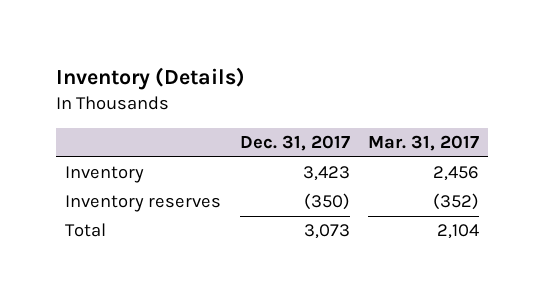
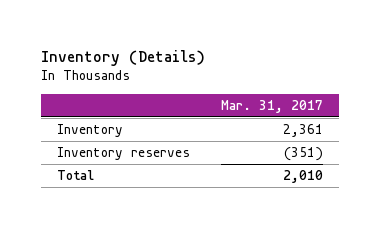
[239,135,350,152] Dec. 31, 2017 -> none
[433,166,480,182] 2,456 -> [283,124,324,138] 2,361
[433,193,480,211] (352) -> [284,147,324,162] (351)
[437,224,480,240] 2,104 -> [283,170,324,184] 2,010

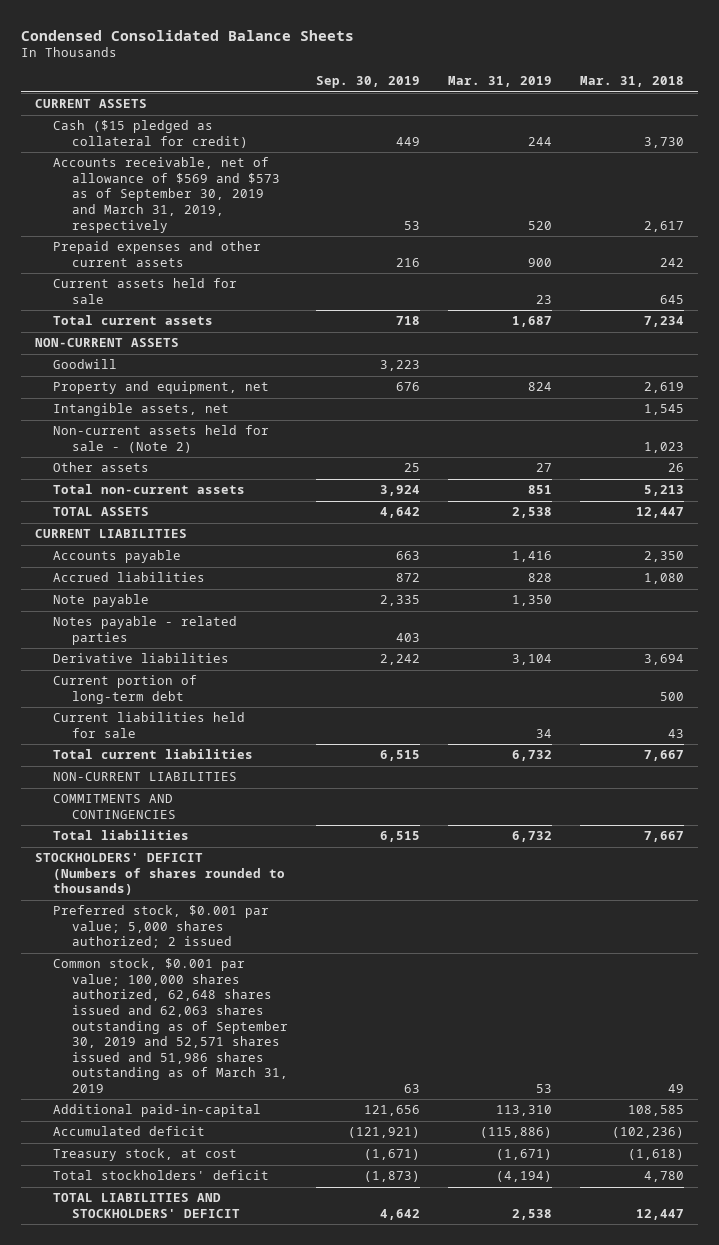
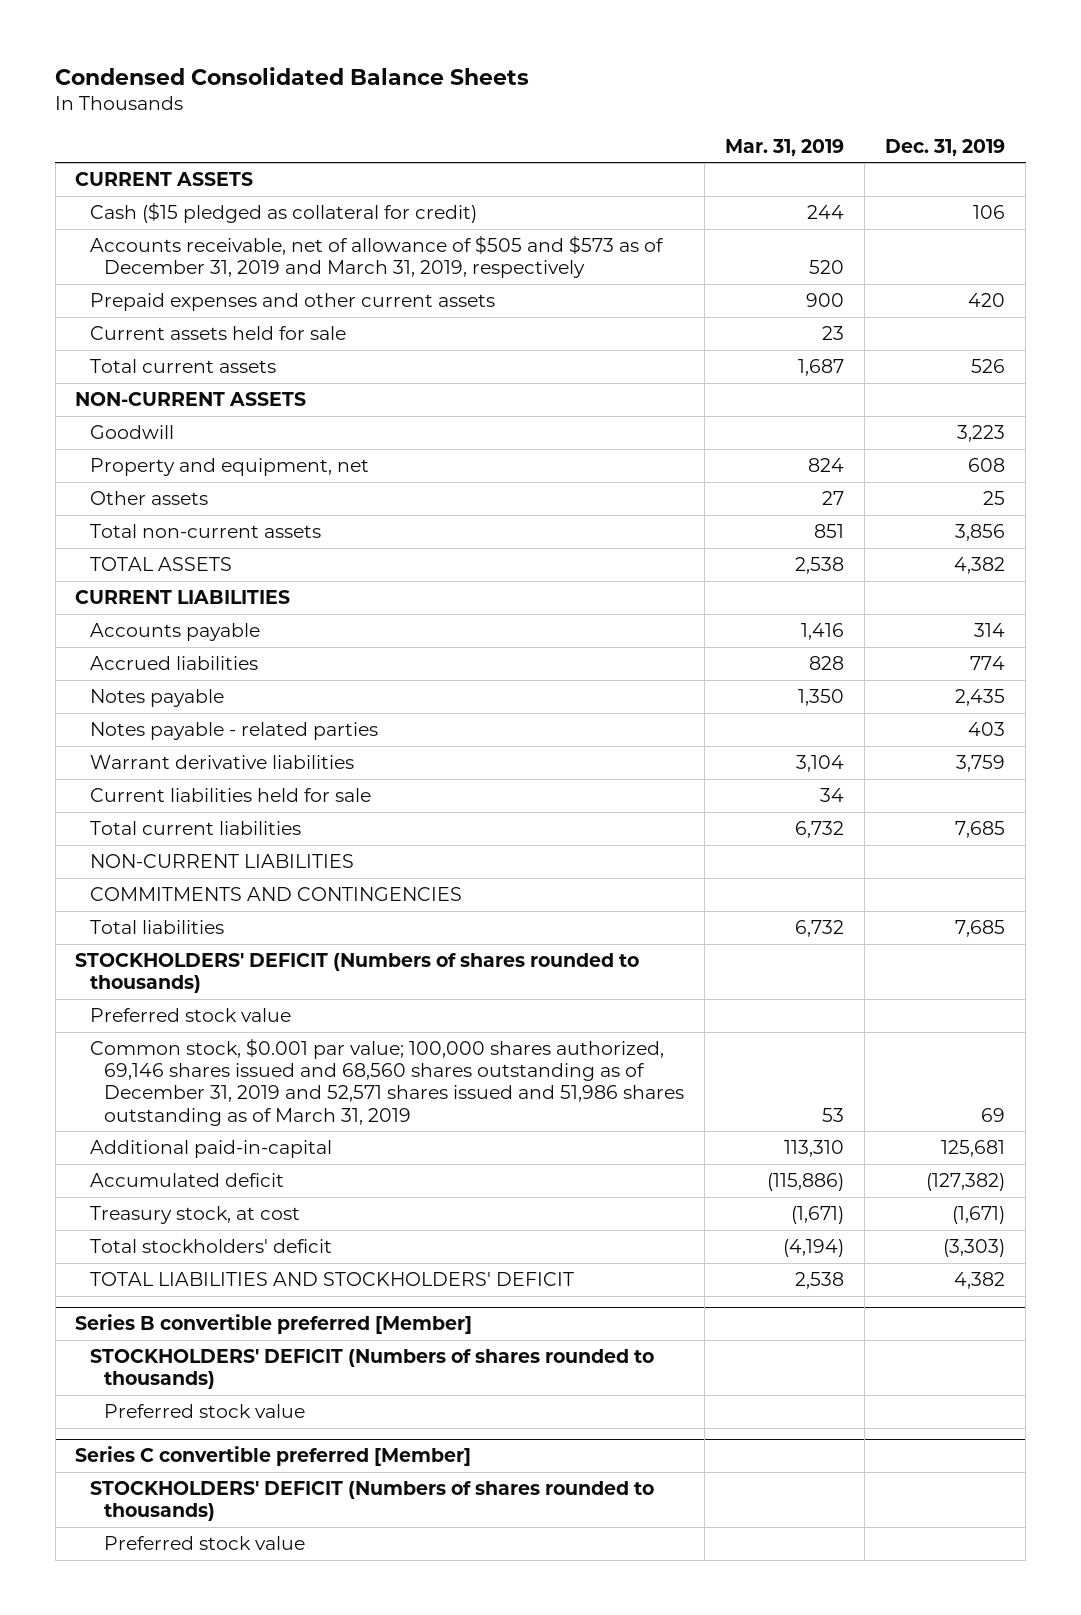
[315,76,420,89] Sep. 30, 2019 -> none
[579,76,684,88] Mar. 31, 2018 -> none
none -> [885,138,1006,156] Dec. 31, 2019
[53,157,280,233] Accounts receivable, net of allowance of $569 and $573 as of September 30, 2019 and March 31, 2019, respectively -> [89,235,664,279] Accounts receivable, net of allowance of $505 and $573 as of December 31, 2019 and March 31, 2019, respectively
[53,403,230,417] Intangible assets, net -> none
[53,425,270,453] Non-current assets held for sale - (Note 2) -> none
[53,594,150,608] Note payable -> [89,689,224,708] Notes payable
[53,675,198,704] Current portion of long-term debt -> none
[53,653,230,664] Derivative liabilities -> [89,755,354,770] Warrant derivative liabilities
[53,905,270,949] Preferred stock, $0.001 par value; 5,000 shares authorized; 2 issued -> [89,1008,291,1023] Preferred stock value
[53,958,288,1093] Common stock, $0.001 par value; 100,000 shares authorized, 62,648 shares issued and 62,063 shares outstanding as of September 30, 2019 and 52,571 shares issued and 51,986 shares outstanding as of March 31, 2019 -> [89,1038,685,1126] Common stock, $0.001 par value; 100,000 shares authorized, 69,146 shares issued and 68,560 shares outstanding as of December 31, 2019 and 52,571 shares issued and 51,986 shares outstanding as of March 31, 2019
none -> [75,1314,473,1335] Series B convertible preferred [Member]
none -> [89,1349,654,1390] STOCKHOLDERS' DEFICIT (Numbers of shares rounded to thousands)
none -> [104,1404,306,1419] Preferred stock value
none -> [75,1446,472,1467] Series C convertible preferred [Member]
none -> [89,1481,654,1522] STOCKHOLDERS' DEFICIT (Numbers of shares rounded to thousands)
none -> [104,1536,306,1551] Preferred stock value

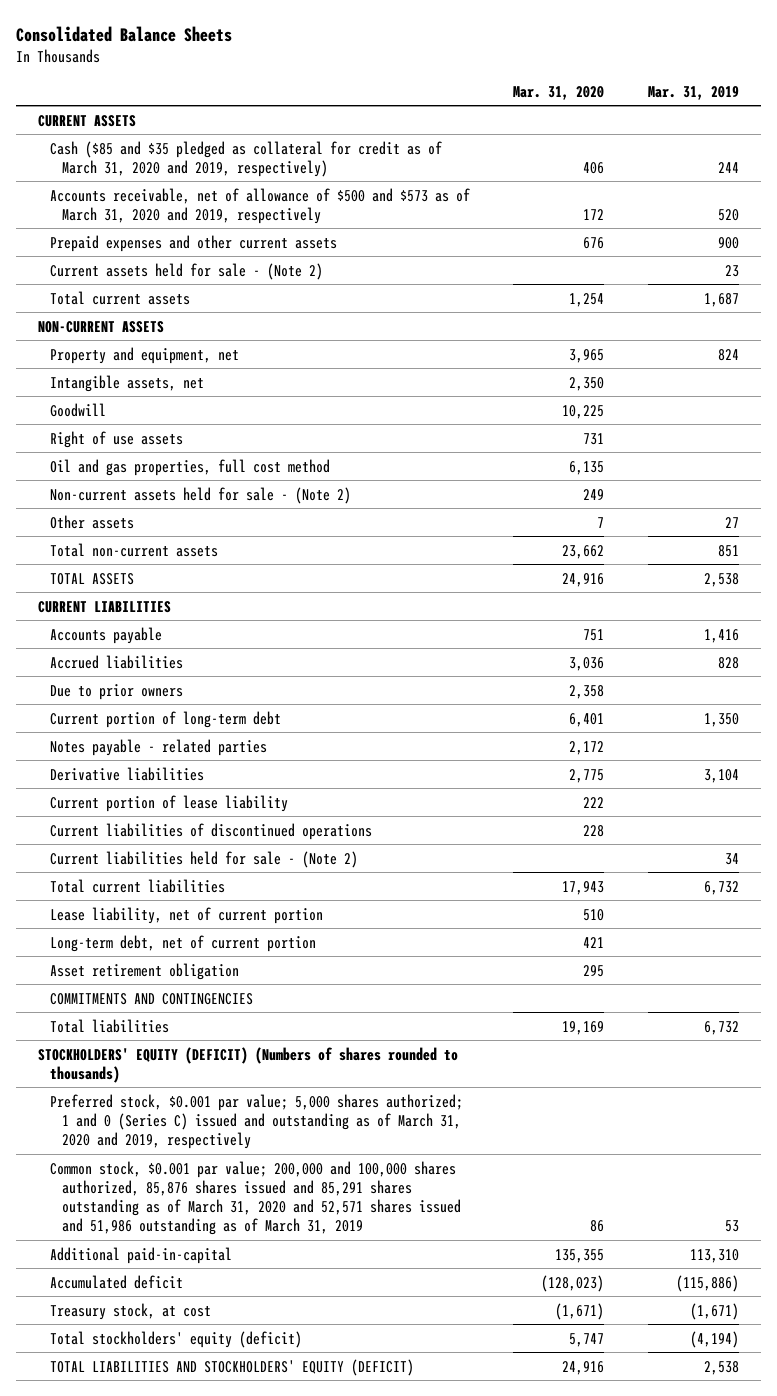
[55,66,530,85] Condensed Consolidated Balance Sheets -> [16,25,233,42] Consolidated Balance Sheets
[885,138,1006,156] Dec. 31, 2019 -> none
none -> [513,85,605,100] Mar. 31, 2020
[89,202,477,224] Cash ($15 pledged as collateral for credit) -> [49,140,442,177] Cash ($85 and $35 pledged as collateral for credit as of March 31, 2020 and 2019, respectively)
[89,235,664,279] Accounts receivable, net of allowance of $505 and $573 as of December 31, 2019 and March 31, 2019, respectively -> [49,187,470,224] Accounts receivable, net of allowance of $500 and $573 as of March 31, 2020 and 2019, respectively
[89,326,346,341] Current assets held for sale -> [49,262,323,280] Current assets held for sale - (Note 2)
none -> [49,374,204,392] Intangible assets, net
[89,425,174,440] Goodwill -> [49,402,106,417] Goodwill
none -> [49,430,183,448] Right of use assets
none -> [49,458,330,476] Oil and gas properties, full cost method
none -> [49,486,351,504] Non-current assets held for sale - (Note 2)
none -> [49,683,183,700] Due to prior owners
[89,689,224,708] Notes payable -> [49,710,281,728] Current portion of long-term debt
[89,755,354,770] Warrant derivative liabilities -> [49,766,204,781] Derivative liabilities
none -> [49,794,288,812] Current portion of lease liability
none -> [49,822,372,840] Current liabilities of discontinued operations
[89,788,371,803] Current liabilities held for sale -> [49,850,358,868] Current liabilities held for sale - (Note 2)
[89,854,354,869] NON-CURRENT LIABILITIES -> none
none -> [49,906,323,924] Lease liability, net of current portion
none -> [49,934,316,952] Long-term debt, net of current portion
none -> [49,962,239,980] Asset retirement obligation
[75,953,640,994] STOCKHOLDERS' DEFICIT (Numbers of shares rounded to thousands) -> [37,1046,458,1083] STOCKHOLDERS' EQUITY (DEFICIT) (Numbers of shares rounded to thousands)
[89,1008,291,1023] Preferred stock value -> [49,1093,463,1149] Preferred stock, $0.001 par value; 5,000 shares authorized; 1 and 0 (Series C) issued and outstanding as of March 31, 2020 and 2019, respectively
[89,1038,685,1126] Common stock, $0.001 par value; 100,000 shares authorized, 69,146 shares issued and 68,560 shares outstanding as of December 31, 2019 and 52,571 shares issued and 51,986 shares outstanding as of March 31, 2019 -> [49,1160,461,1236] Common stock, $0.001 par value; 200,000 and 100,000 shares authorized, 85,876 shares issued and 85,291 shares outstanding as of March 31, 2020 and 52,571 shares issued and 51,986 outstanding as of March 31, 2019
[75,1314,473,1335] Series B convertible preferred [Member] -> none
[89,1349,654,1390] STOCKHOLDERS' DEFICIT (Numbers of shares rounded to thousands) -> none
[104,1404,306,1419] Preferred stock value -> none
[75,1446,472,1467] Series C convertible preferred [Member] -> none
[89,1481,654,1522] STOCKHOLDERS' DEFICIT (Numbers of shares rounded to thousands) -> none
[104,1536,306,1551] Preferred stock value -> none
[89,1239,332,1254] Total stockholders' deficit -> [49,1330,302,1348] Total stockholders' equity (deficit)
[89,1272,574,1287] TOTAL LIABILITIES AND STOCKHOLDERS' DEFICIT -> [49,1358,414,1376] TOTAL LIABILITIES AND STOCKHOLDERS' EQUITY (DEFICIT)

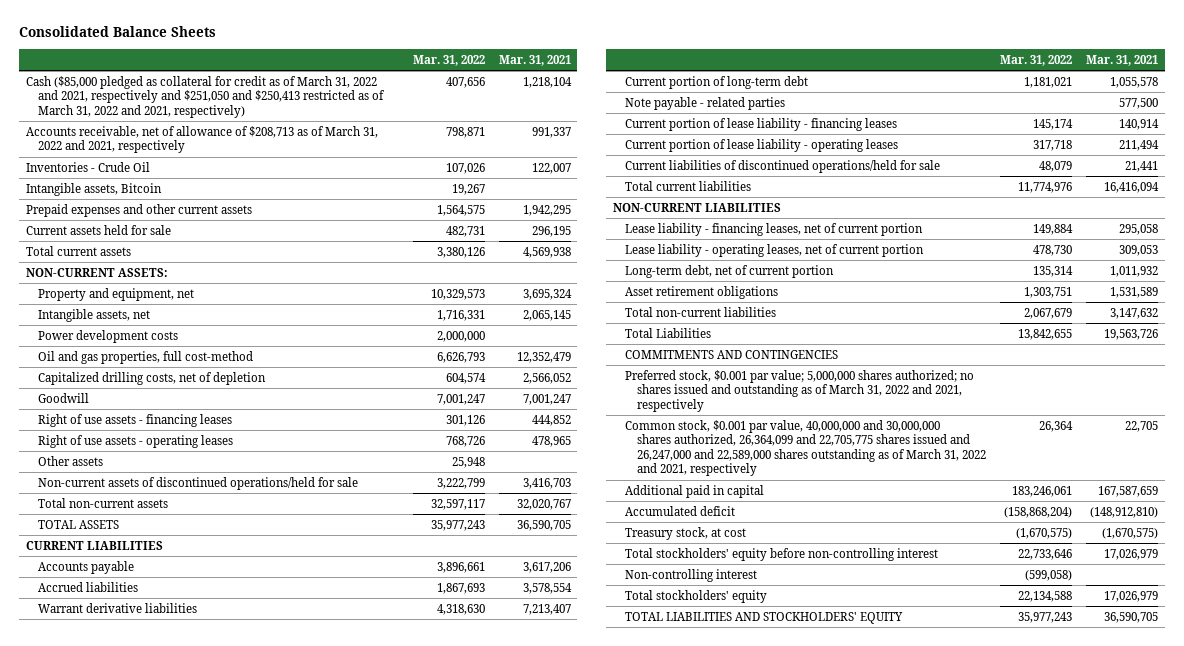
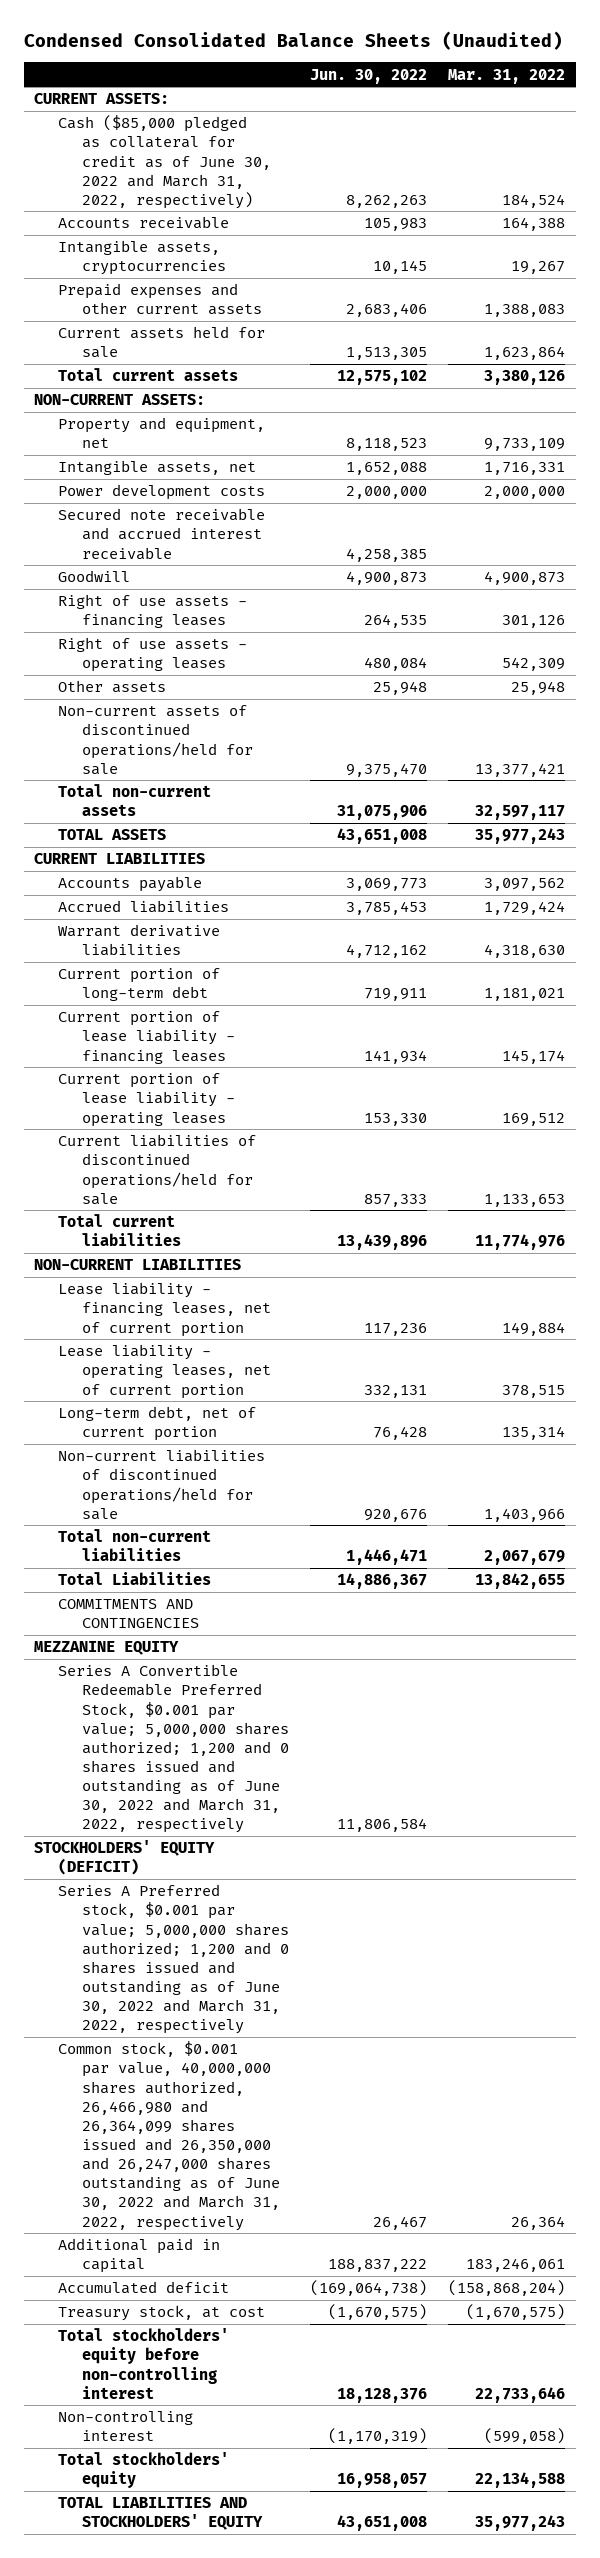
[19,26,217,38] Consolidated Balance Sheets -> [23,31,563,51] Condensed Consolidated Balance Sheets (Unaudited)
[498,54,571,66] Mar. 31, 2021 -> none
none -> [310,68,428,84] Jun. 30, 2022
[26,125,379,154] Accounts receivable, net of allowance of $208,713 as of March 31, 2022 and 2021, respectively -> none
[26,161,151,172] Inventories - Crude Oil -> none
none -> [34,93,170,105] CURRENT ASSETS:
[26,75,386,118] Cash ($85,000 pledged as collateral for credit as of March 31, 2022 and 2021, respectively and $251,050 and $250,413 restricted as of March 31, 2022 and 2021, respectively) -> [58,115,272,209] Cash ($85,000 pledged as collateral for credit as of June 30, 2022 and March 31, 2022, respectively)
[445,76,485,88] 407,656 -> [502,193,566,208] 184,524
none -> [58,216,230,230] Accounts receivable
[26,182,163,196] Intangible assets, Bitcoin -> [58,240,227,276] Intangible assets, cryptocurrencies
[436,204,485,216] 1,564,575 -> [484,304,566,318] 1,388,083
[445,225,485,237] 482,731 -> [484,346,566,361] 1,623,864
[430,288,485,300] 10,329,573 -> [484,438,566,452] 9,733,109
[38,350,254,364] Oil and gas properties, full cost-method -> none
[38,371,267,385] Capitalized drilling costs, net of depletion -> none
none -> [58,508,266,560] Secured note receivable and accrued interest receivable
[436,393,485,405] 7,001,247 -> [484,571,566,586] 4,900,873
[445,435,485,447] 768,726 -> [502,657,566,672] 542,309
[436,477,485,489] 3,222,799 -> [475,762,566,777] 13,377,421
[436,561,485,573] 3,896,661 -> [484,878,566,892] 3,097,562
[436,582,485,594] 1,867,693 -> [484,901,566,916] 1,729,424
[625,96,786,110] Note payable - related parties -> none
[1033,139,1073,151] 317,718 -> [502,1112,566,1126] 169,512
[1039,160,1073,172] 48,079 -> [484,1193,566,1207] 1,133,653
[1033,244,1073,256] 478,730 -> [502,1384,566,1398] 378,515
[625,285,779,299] Asset retirement obligations -> none
none -> [58,1449,266,1520] Non-current liabilities of discontinued operations/held for sale
none -> [34,1641,180,1656] MEZZANINE EQUITY
none -> [58,1664,290,1834] Series A Convertible Redeemable Preferred Stock, $0.001 par value; 5,000,000 shares authorized; 1,200 and 0 shares issued and outstanding as of June 30, 2022 and March 31, 2022, respectively
none -> [34,1840,216,1876] STOCKHOLDERS' EQUITY (DEFICIT)
[625,369,975,412] Preferred stock, $0.001 par value; 5,000,000 shares authorized; no shares issued and outstanding as of March 31, 2022 and 2021, respectively -> [58,1884,290,2035] Series A Preferred stock, $0.001 par value; 5,000,000 shares authorized; 1,200 and 0 shares issued and outstanding as of June 30, 2022 and March 31, 2022, respectively
[625,419,987,477] Common stock, $0.001 par value, 40,000,000 and 30,000,000 shares authorized, 26,364,099 and 22,705,775 shares issued and 26,247,000 and 22,589,000 shares outstanding as of March 31, 2022 and 2021, respectively -> [58,2041,281,2231] Common stock, $0.001 par value, 40,000,000 shares authorized, 26,466,980 and 26,364,099 shares issued and 26,350,000 and 26,247,000 shares outstanding as of June 30, 2022 and March 31, 2022, respectively

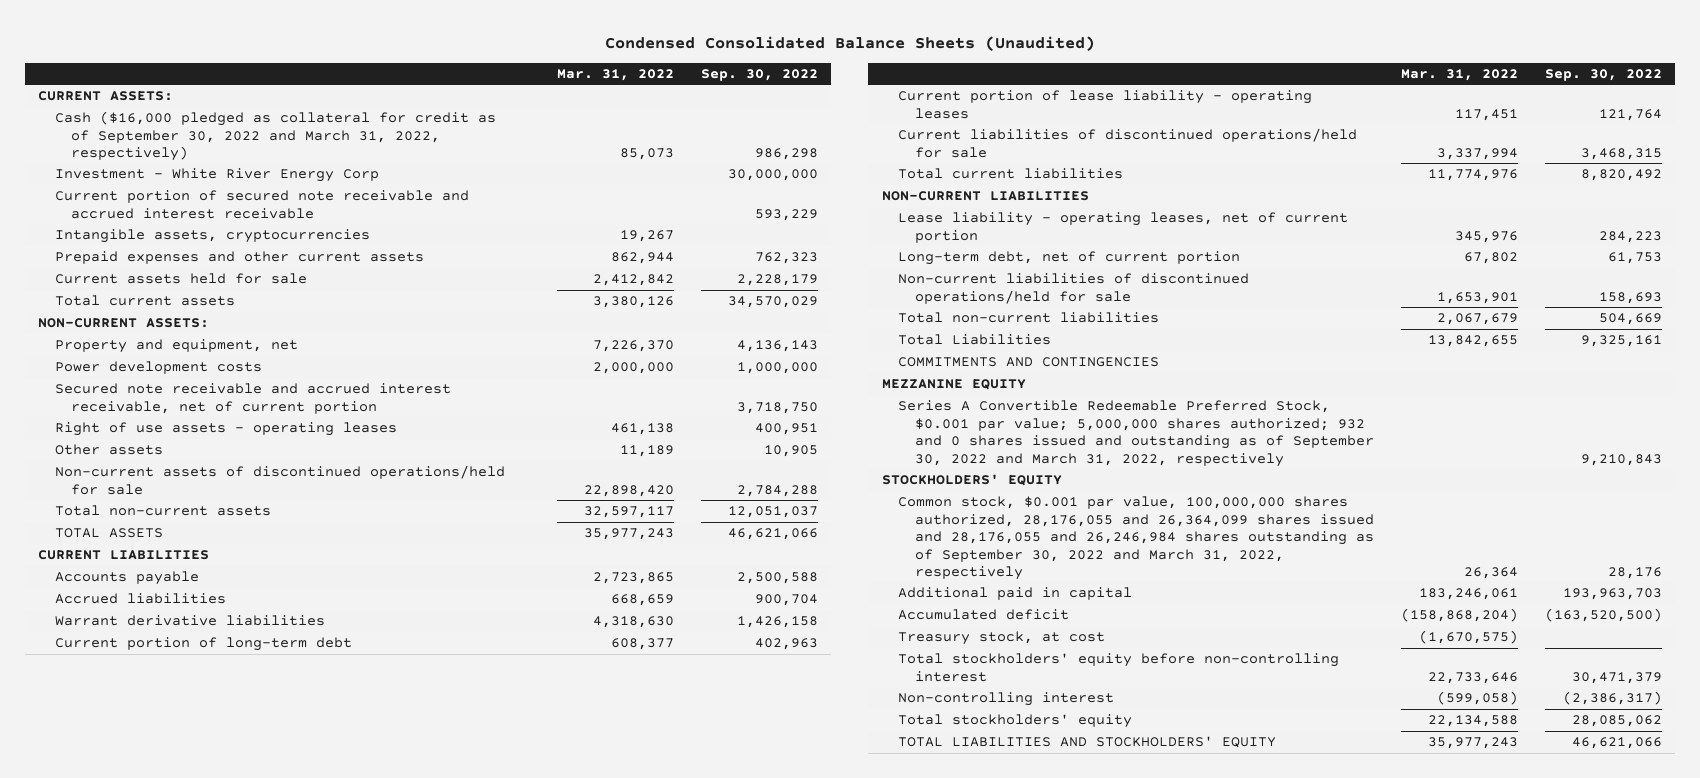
[310,68,428,84] Jun. 30, 2022 -> none
none -> [700,68,818,81] Sep. 30, 2022
[58,216,230,230] Accounts receivable -> none
[58,115,272,209] Cash ($85,000 pledged as collateral for credit as of June 30, 2022 and March 31, 2022, respectively) -> [54,111,496,162] Cash ($16,000 pledged as collateral for credit as of September 30, 2022 and March 31, 2022, respectively)
[502,193,566,208] 184,524 -> [620,148,675,161] 85,073
none -> [54,168,379,183] Investment - White River Energy Corp
none -> [54,190,469,219] Current portion of secured note receivable and accrued interest receivable
[484,304,566,318] 1,388,083 -> [611,252,675,265] 862,944
[484,346,566,361] 1,623,864 -> [593,274,675,287] 2,412,842
[58,460,257,476] Intangible assets, net -> none
[484,438,566,452] 9,733,109 -> [593,340,675,353] 7,226,370
[58,570,131,583] Goodwill -> none
[58,594,248,629] Right of use assets - financing leases -> none
[58,508,266,560] Secured note receivable and accrued interest receivable -> [54,383,451,414] Secured note receivable and accrued interest receivable, net of current portion
[502,657,566,672] 542,309 -> [611,423,675,436] 461,138
[511,681,566,696] 25,948 -> [620,445,675,458] 11,189
[475,762,566,777] 13,377,421 -> [584,484,675,497] 22,898,420
[484,878,566,892] 3,097,562 -> [593,572,675,585] 2,723,865
[484,901,566,916] 1,729,424 -> [611,594,675,607] 668,659
[58,1011,236,1064] Current portion of lease liability - financing leases -> none
[484,988,566,1002] 1,181,021 -> [611,638,675,651] 608,377
[502,1112,566,1126] 169,512 -> [1454,108,1518,121] 117,451
[484,1193,566,1207] 1,133,653 -> [1436,147,1518,160] 3,337,994
[58,1282,272,1337] Lease liability - financing leases, net of current portion -> none
[502,1384,566,1398] 378,515 -> [1454,230,1518,243] 345,976
[502,1426,566,1441] 135,314 -> [1463,252,1518,265] 67,802
[484,1507,566,1522] 1,403,966 -> [1436,291,1518,304] 1,653,901
[58,1884,290,2035] Series A Preferred stock, $0.001 par value; 5,000,000 shares authorized; 1,200 and 0 shares issued and outstanding as of June 30, 2022 and March 31, 2022, respectively -> none
[58,1664,290,1834] Series A Convertible Redeemable Preferred Stock, $0.001 par value; 5,000,000 shares authorized; 1,200 and 0 shares issued and outstanding as of June 30, 2022 and March 31, 2022, respectively -> [898,400,1375,467] Series A Convertible Redeemable Preferred Stock, $0.001 par value; 5,000,000 shares authorized; 932 and 0 shares issued and outstanding as of September 30, 2022 and March 31, 2022, respectively
[34,1840,216,1876] STOCKHOLDERS' EQUITY (DEFICIT) -> [881,474,1062,487] STOCKHOLDERS' EQUITY
[58,2041,281,2231] Common stock, $0.001 par value, 40,000,000 shares authorized, 26,466,980 and 26,364,099 shares issued and 26,350,000 and 26,247,000 shares outstanding as of June 30, 2022 and March 31, 2022, respectively -> [898,496,1375,581] Common stock, $0.001 par value, 100,000,000 shares authorized, 28,176,055 and 26,364,099 shares issued and 28,176,055 and 26,246,984 shares outstanding as of September 30, 2022 and March 31, 2022, respectively

